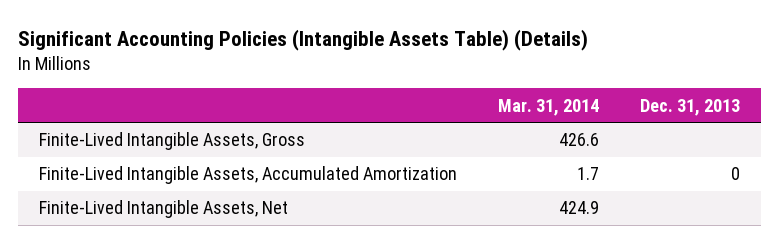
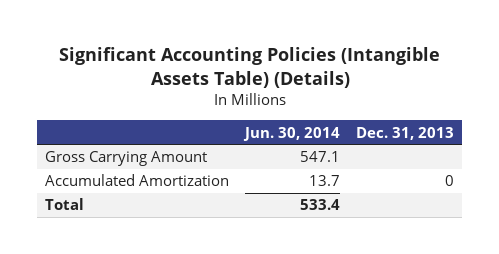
[498,98,600,116] Mar. 31, 2014 -> none
none -> [243,126,341,141] Jun. 30, 2014
[38,132,305,151] Finite-Lived Intangible Assets, Gross -> [45,151,208,167] Gross Carrying Amount
[38,166,457,185] Finite-Lived Intangible Assets, Accumulated Amortization -> [45,174,230,187] Accumulated Amortization
[38,200,288,219] Finite-Lived Intangible Assets, Net -> [45,198,85,211] Total

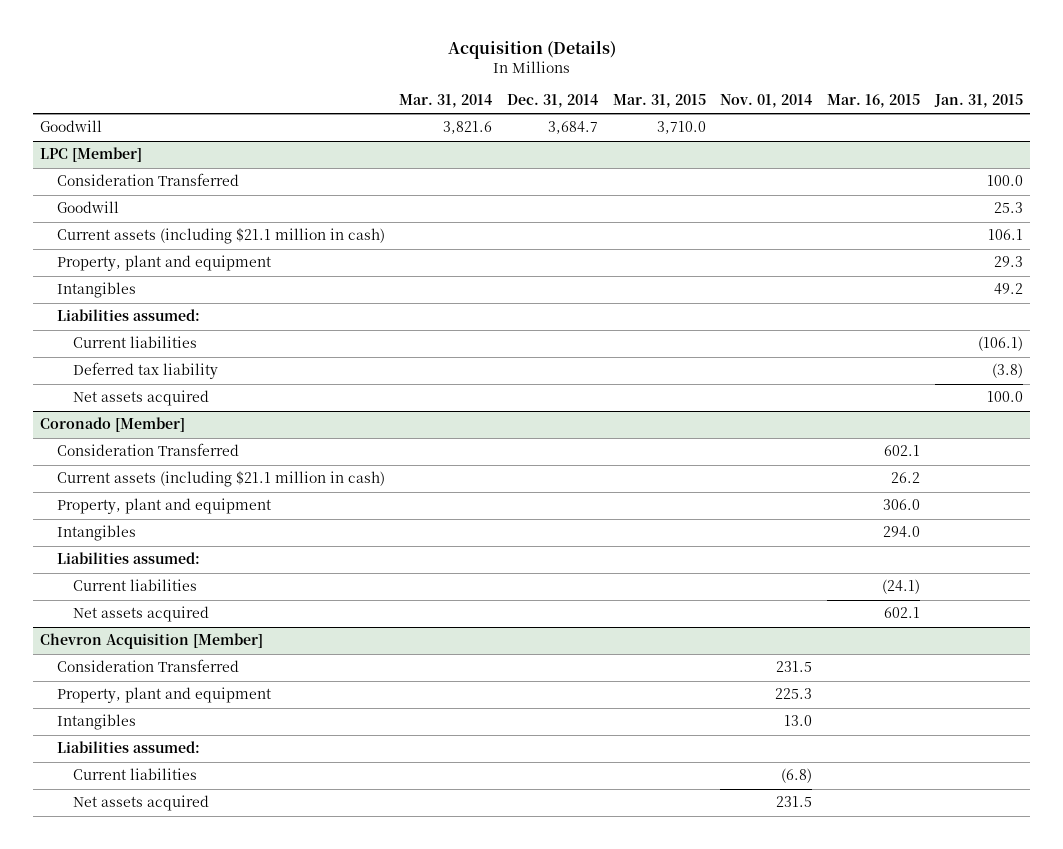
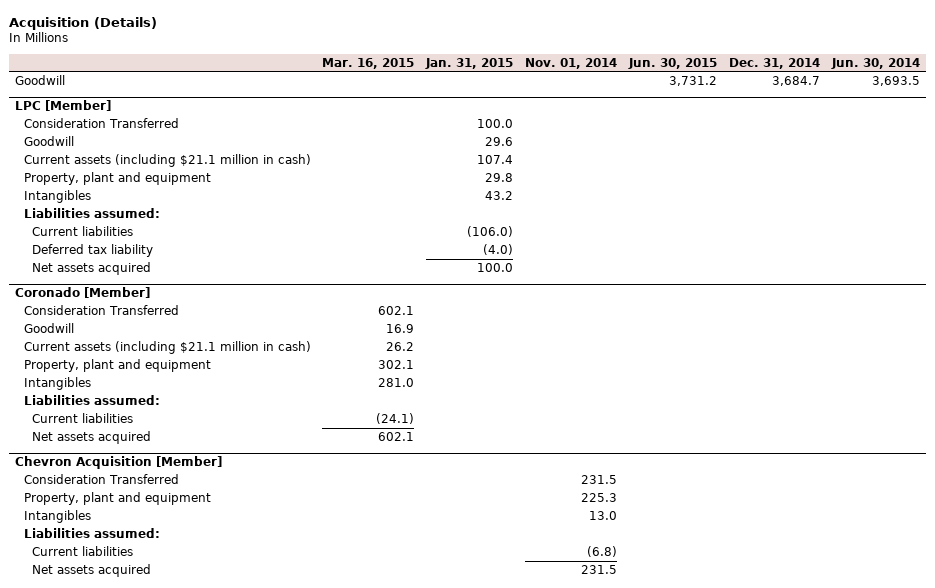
[399,93,493,108] Mar. 31, 2014 -> none
[612,93,706,108] Mar. 31, 2015 -> none
none -> [628,57,718,69] Jun. 30, 2015
none -> [830,57,920,69] Jun. 30, 2014
[993,202,1023,214] 25.3 -> [485,137,514,147] 29.6
[987,229,1023,241] 106.1 -> [477,155,514,165] 107.4
[993,256,1023,268] 29.3 -> [485,173,514,183] 29.8
[993,283,1023,295] 49.2 -> [485,191,514,201] 43.2
[977,336,1023,352] (106.1) -> [467,226,514,238] (106.0)
[991,363,1023,379] (3.8) -> [483,244,514,256] (4.0)
none -> [23,323,74,334] Goodwill
[883,499,921,511] 306.0 -> [378,360,415,370] 302.1
[883,526,921,538] 294.0 -> [378,378,415,388] 281.0

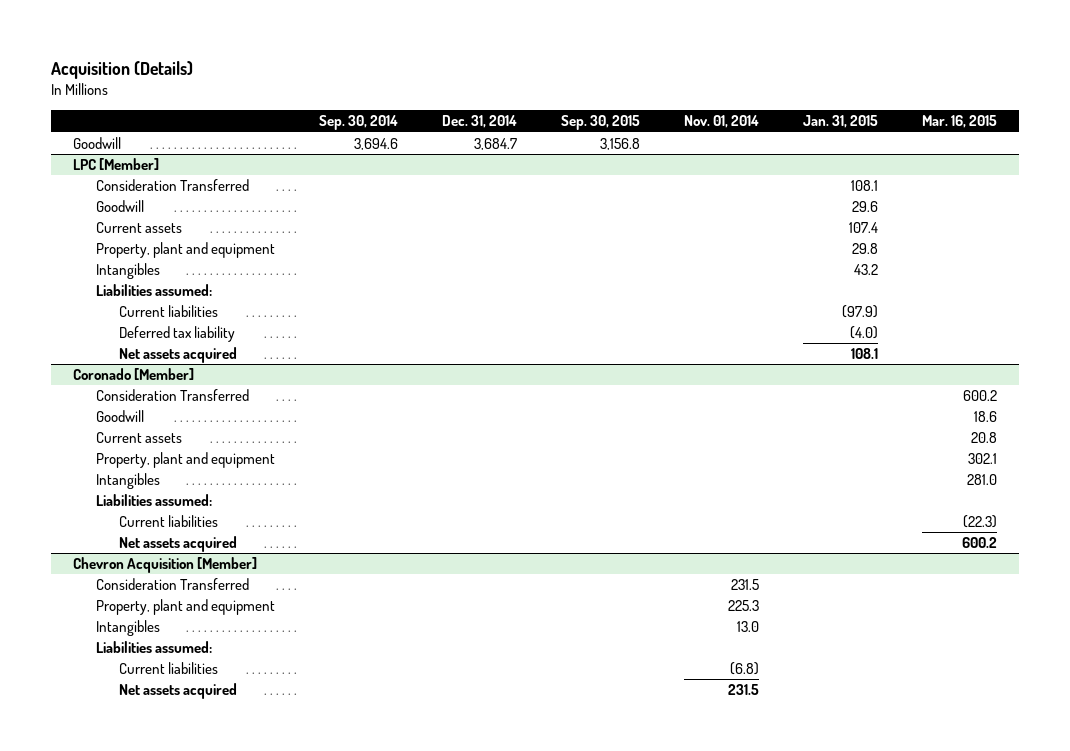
[628,57,718,69] Jun. 30, 2015 -> none
[830,57,920,69] Jun. 30, 2014 -> none
none -> [319,115,399,131] Sep. 30, 2014
none -> [561,115,641,131] Sep. 30, 2015
[477,119,514,129] 100.0 -> [850,180,878,192] 108.1
[23,154,311,168] Current assets (including $21.1 million in cash) -> [96,222,183,234] Current assets
[467,226,514,238] (106.0) -> [841,305,878,319] (97.9)
[477,263,514,273] 100.0 -> [850,348,878,360] 108.1
[378,306,415,316] 602.1 -> [962,390,997,402] 600.2
[386,324,415,334] 16.9 -> [973,411,997,423] 18.6
[23,341,311,355] Current assets (including $21.1 million in cash) -> [96,432,183,444] Current assets
[386,342,415,352] 26.2 -> [970,432,997,444] 20.8
[376,413,415,425] (24.1) -> [962,515,997,529] (22.3)
[378,432,415,442] 602.1 -> [961,537,997,549] 600.2

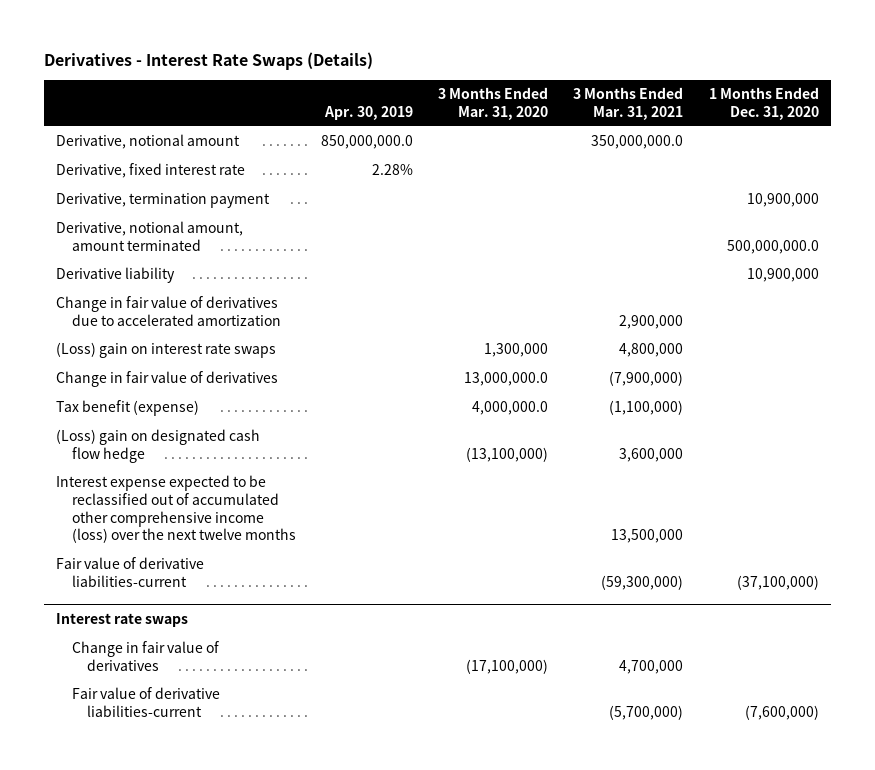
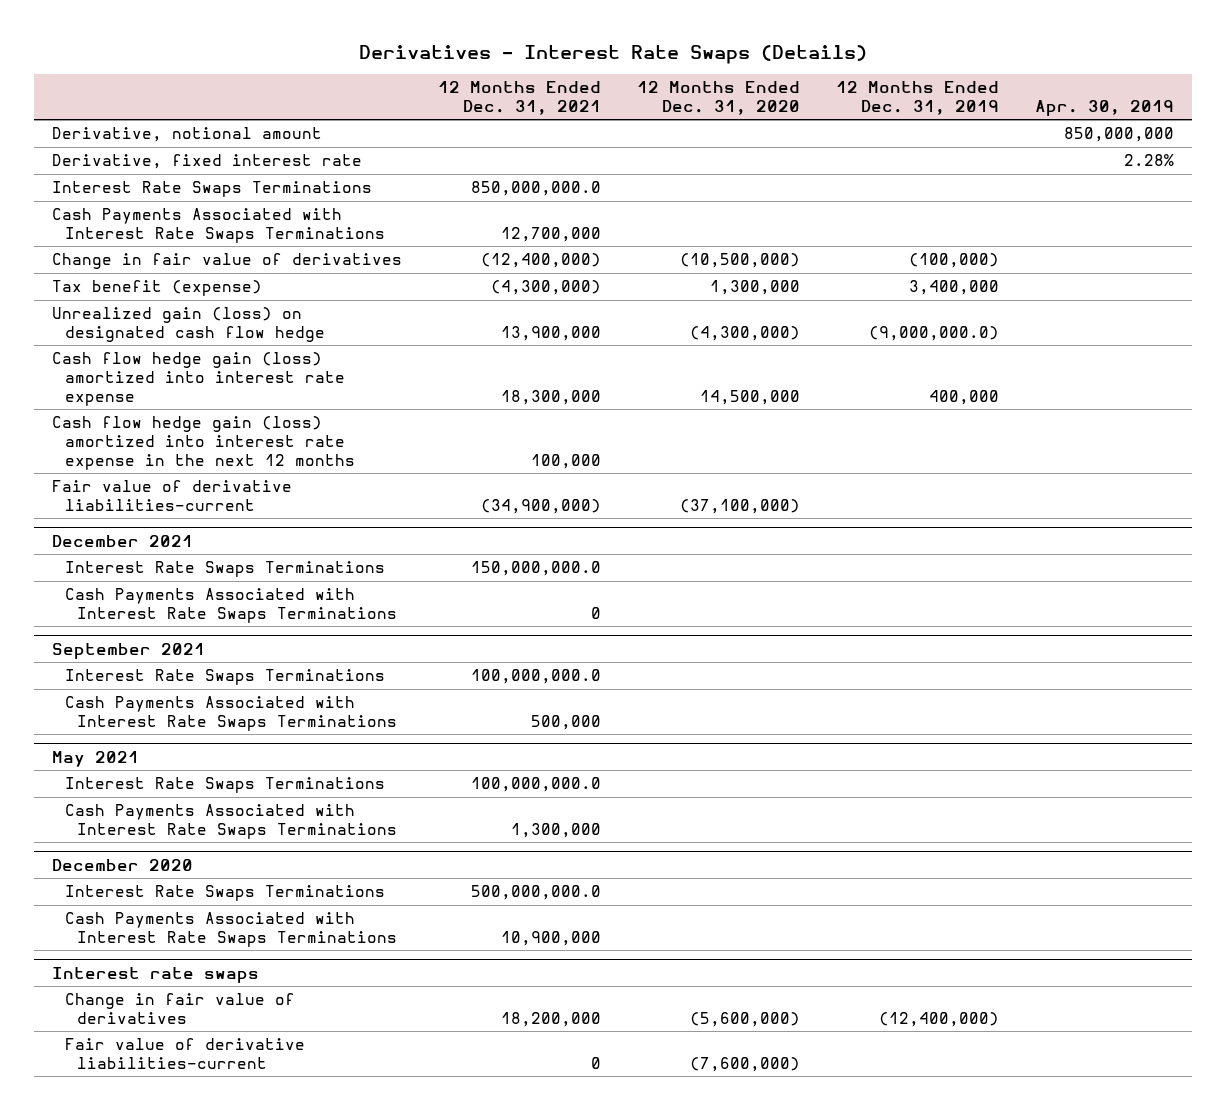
[438,87,549,120] 3 Months Ended Mar. 31, 2020 -> none
[573,87,684,120] 3 Months Ended Mar. 31, 2021 -> none
[708,87,819,120] 1 Months Ended Dec. 31, 2020 -> none
none -> [438,81,602,115] 12 Months Ended Dec. 31, 2021
none -> [637,81,801,115] 12 Months Ended Dec. 31, 2020
none -> [835,81,999,115] 12 Months Ended Dec. 31, 2019
[320,135,413,150] 850,000,000.0 -> [1063,127,1174,143] 850,000,000
[56,193,271,209] Derivative, termination payment -> none
[56,267,176,284] Derivative liability -> none
[56,296,281,327] Change in fair value of derivatives due to accelerated amortization -> none
[56,342,277,359] (Loss) gain on interest rate swaps -> none
[56,221,244,252] Derivative, notional amount, amount terminated -> [52,181,373,198] Interest Rate Swaps Terminations
none -> [52,208,385,243] Cash Payments Associated with Interest Rate Swaps Terminations
[56,429,261,464] (Loss) gain on designated cash flow hedge -> [52,307,325,342] Unrealized gain (loss) on designated cash flow hedge
none -> [52,352,345,406] Cash flow hedge gain (loss) amortized into interest rate expense
[56,475,296,544] Interest expense expected to be reclassified out of accumulated other comprehensive income (loss) over the next twelve months -> [52,416,355,470] Cash flow hedge gain (loss) amortized into interest rate expense in the next 12 months
none -> [52,534,194,547] December 2021
none -> [64,561,385,578] Interest Rate Swaps Terminations
none -> [64,588,398,623] Cash Payments Associated with Interest Rate Swaps Terminations
none -> [52,642,206,659] September 2021
none -> [64,669,385,686] Interest Rate Swaps Terminations
none -> [64,696,398,731] Cash Payments Associated with Interest Rate Swaps Terminations
none -> [52,750,140,767] May 2021
none -> [64,777,385,794] Interest Rate Swaps Terminations
none -> [64,804,398,839] Cash Payments Associated with Interest Rate Swaps Terminations
none -> [52,858,194,871] December 2020
none -> [64,885,385,902] Interest Rate Swaps Terminations
none -> [64,912,398,947] Cash Payments Associated with Interest Rate Swaps Terminations

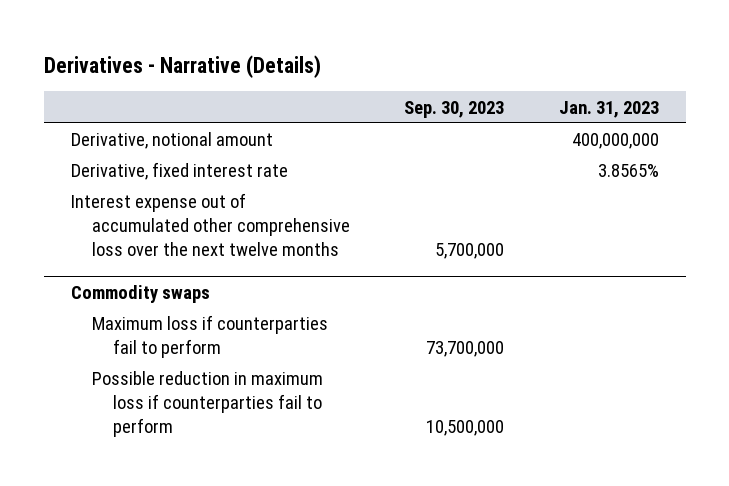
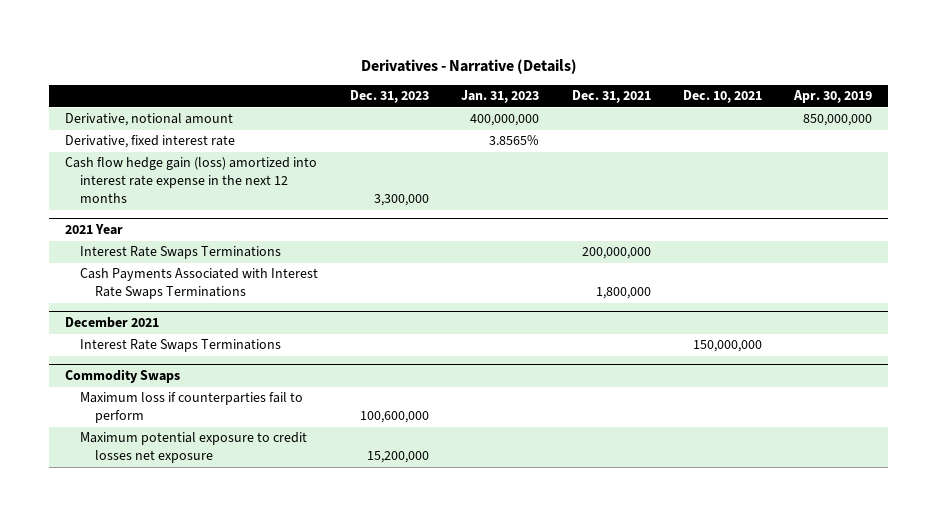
[404,100,505,118] Sep. 30, 2023 -> none
none -> [350,90,430,104] Dec. 31, 2023
none -> [571,90,651,104] Dec. 31, 2021
none -> [682,90,762,104] Dec. 10, 2021
none -> [793,90,873,104] Apr. 30, 2019
[70,193,350,256] Interest expense out of accumulated other comprehensive loss over the next twelve months -> [65,157,318,204] Cash flow hedge gain (loss) amortized into interest rate expense in the next 12 months
none -> [65,224,124,236] 2021 Year
none -> [79,246,281,260] Interest Rate Swaps Terminations
none -> [79,268,318,300] Cash Payments Associated with Interest Rate Swaps Terminations
none -> [65,317,160,329] December 2021
none -> [79,339,281,353] Interest Rate Swaps Terminations
[70,285,210,304] Commodity swaps -> [65,369,181,384] Commodity Swaps
[91,371,323,437] Possible reduction in maximum loss if counterparties fail to perform -> [79,432,307,464] Maximum potential exposure to credit losses net exposure

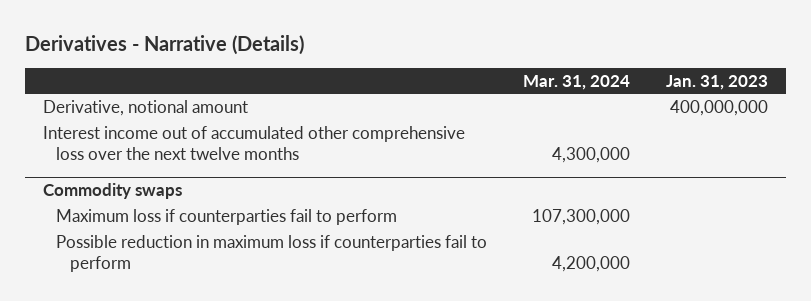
[350,90,430,104] Dec. 31, 2023 -> none
[571,90,651,104] Dec. 31, 2021 -> none
[682,90,762,104] Dec. 10, 2021 -> none
[793,90,873,104] Apr. 30, 2019 -> none
none -> [523,74,631,90] Mar. 31, 2024
[65,135,236,149] Derivative, fixed interest rate -> none
[65,224,124,236] 2021 Year -> none
[79,246,281,260] Interest Rate Swaps Terminations -> none
[79,268,318,300] Cash Payments Associated with Interest Rate Swaps Terminations -> none
[65,317,160,329] December 2021 -> none
[79,339,281,353] Interest Rate Swaps Terminations -> none
[65,157,318,204] Cash flow hedge gain (loss) amortized into interest rate expense in the next 12 months -> [42,125,465,160] Interest income out of accumulated other comprehensive loss over the next twelve months
[65,369,181,384] Commodity Swaps -> [42,183,182,200] Commodity swaps
[79,432,307,464] Maximum potential exposure to credit losses net exposure -> [56,234,488,272] Possible reduction in maximum loss if counterparties fail to perform

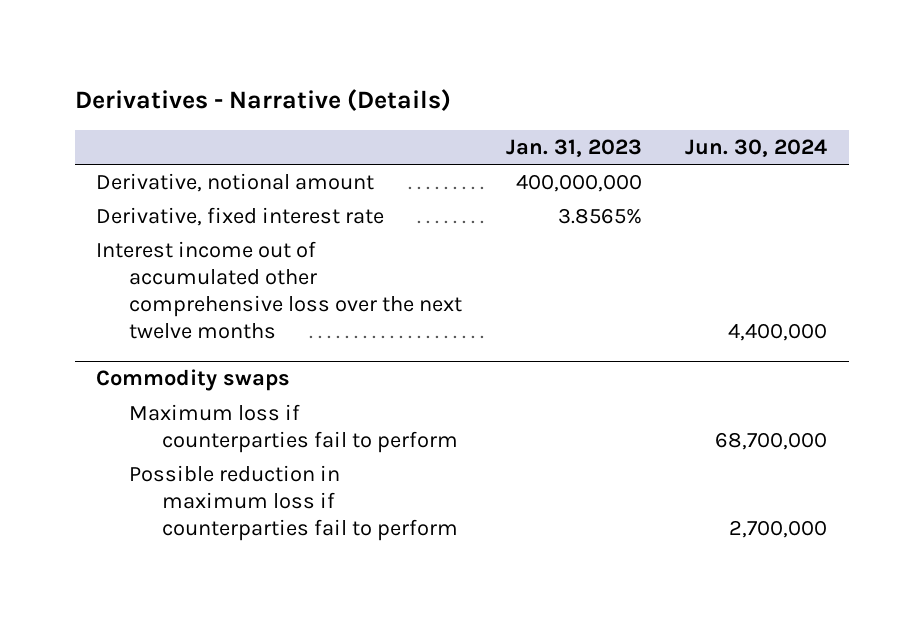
[523,74,631,90] Mar. 31, 2024 -> none
none -> [685,139,828,158] Jun. 30, 2024
none -> [96,206,385,226] Derivative, fixed interest rate

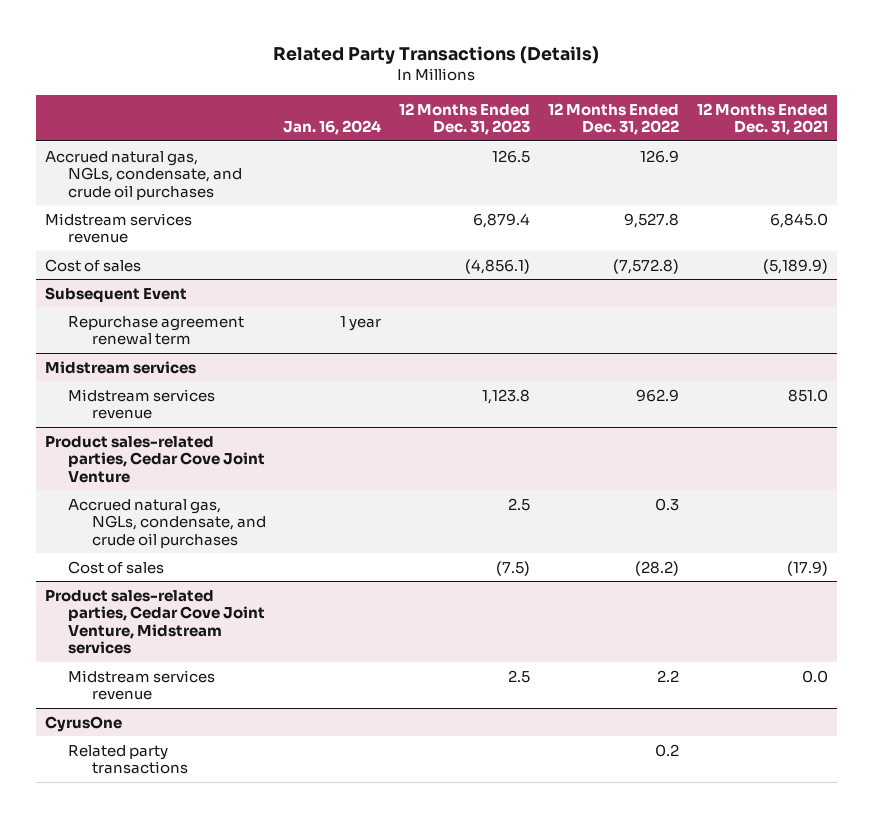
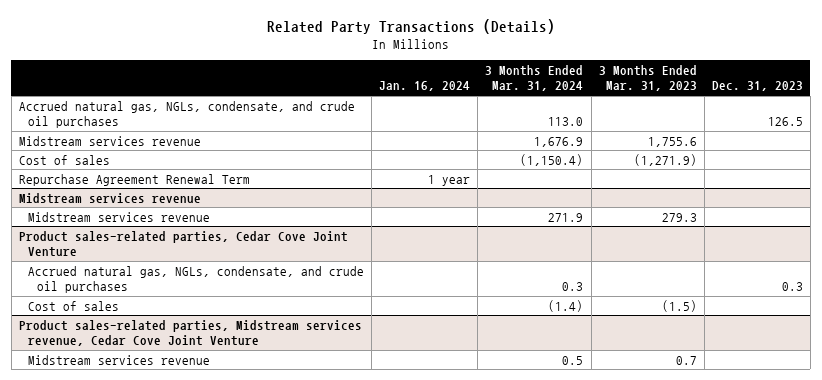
[399,102,531,136] 12 Months Ended Dec. 31, 2023 -> none
[548,102,680,136] 12 Months Ended Dec. 31, 2022 -> none
[696,102,828,136] 12 Months Ended Dec. 31, 2021 -> none
none -> [485,65,584,92] 3 Months Ended Mar. 31, 2024
none -> [598,65,697,92] 3 Months Ended Mar. 31, 2023
none -> [711,81,803,92] Dec. 31, 2023
[44,286,187,302] Subsequent Event -> none
[68,315,245,346] Repurchase agreement renewal term -> none
none -> [19,173,251,186] Repurchase Agreement Renewal Term
[44,360,196,374] Midstream services -> [19,192,202,204] Midstream services revenue
[44,588,266,655] Product sales-related parties, Cedar Cove Joint Venture, Midstream services -> [19,319,363,347] Product sales-related parties, Midstream services revenue, Cedar Cove Joint Venture
[44,715,122,732] CyrusOne -> none
[68,744,188,775] Related party transactions -> none

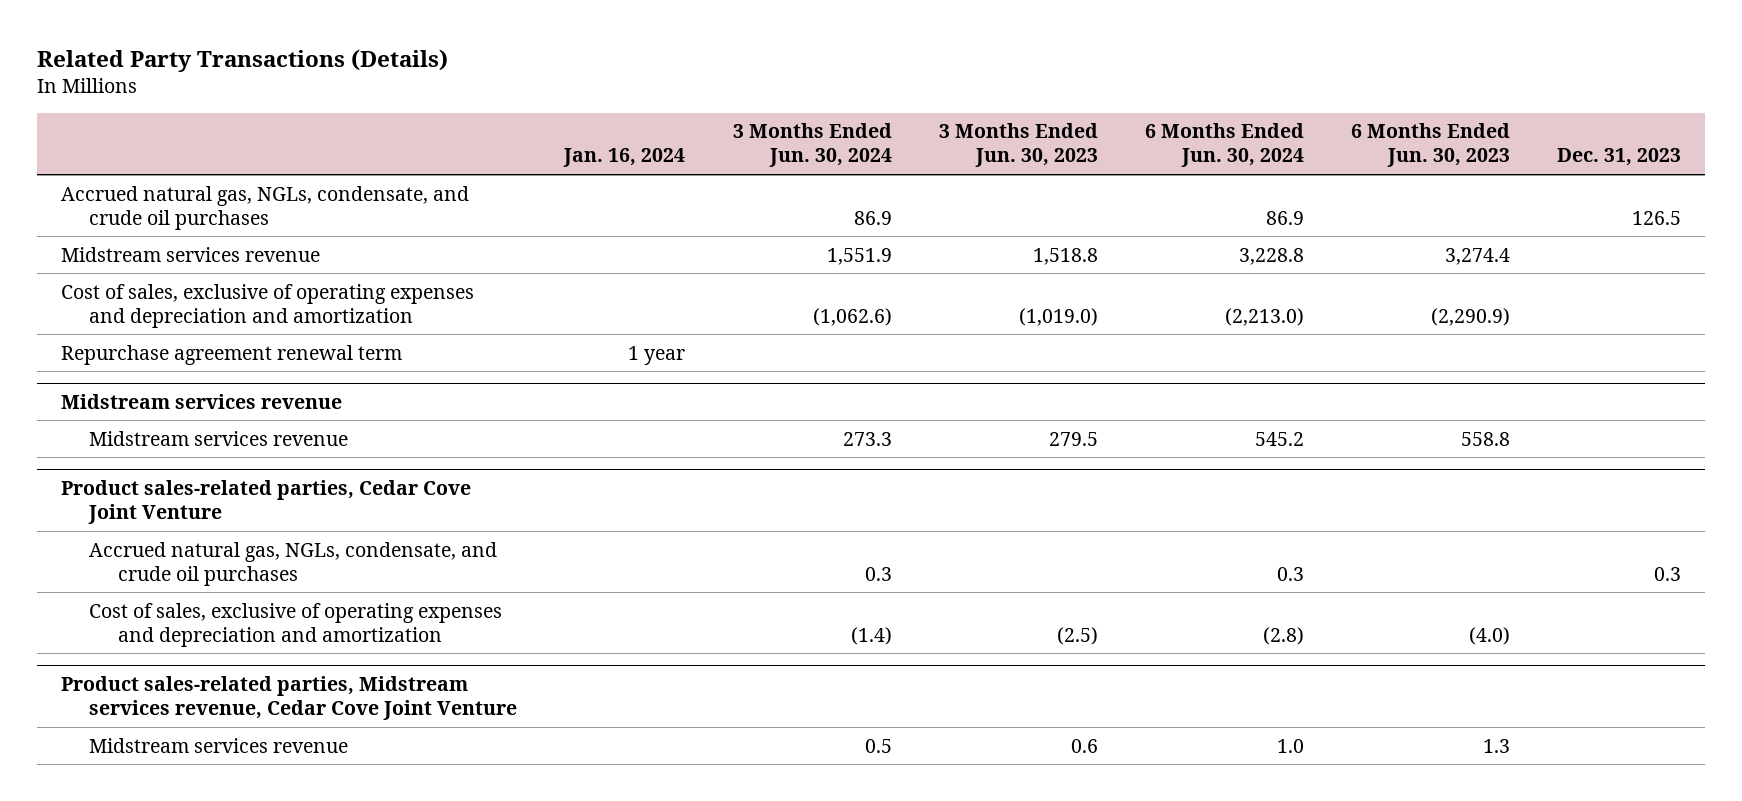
[485,65,584,92] 3 Months Ended Mar. 31, 2024 -> none
[598,65,697,92] 3 Months Ended Mar. 31, 2023 -> none
none -> [732,123,892,168] 3 Months Ended Jun. 30, 2024
none -> [938,123,1098,168] 3 Months Ended Jun. 30, 2023
none -> [1144,123,1304,168] 6 Months Ended Jun. 30, 2024
none -> [1351,123,1511,168] 6 Months Ended Jun. 30, 2023
[19,154,111,165] Cost of sales -> [60,283,474,328] Cost of sales, exclusive of operating expenses and depreciation and amortization
[19,173,251,186] Repurchase Agreement Renewal Term -> [60,344,402,365] Repurchase agreement renewal term
[28,300,120,311] Cost of sales -> [89,602,503,647] Cost of sales, exclusive of operating expenses and depreciation and amortization

